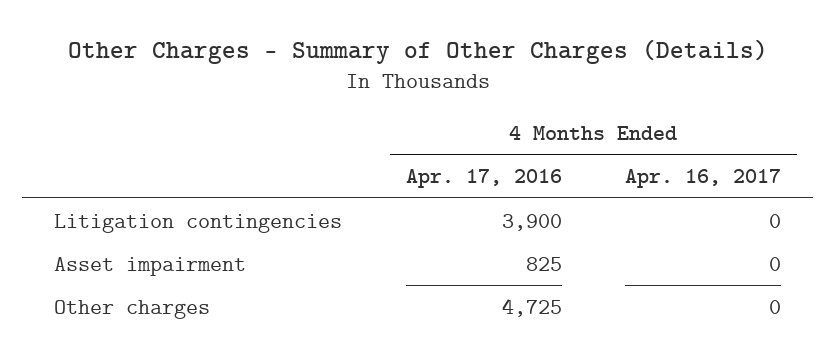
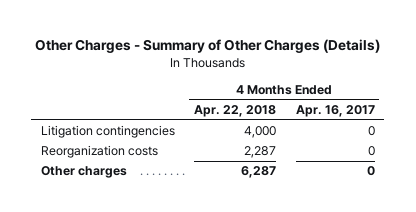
[405,169,562,189] Apr. 17, 2016 -> none
none -> [194,105,277,118] Apr. 22, 2018
[54,256,247,276] Asset impairment -> none
none -> [40,145,158,159] Reorganization costs

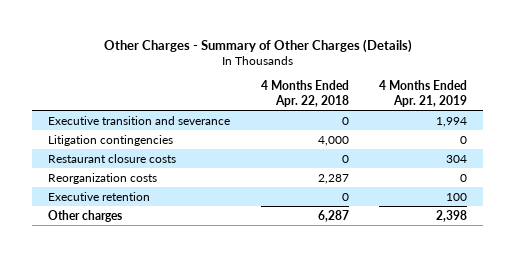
[295,105,375,118] Apr. 16, 2017 -> none
none -> [379,80,468,107] 4 Months Ended Apr. 21, 2019
none -> [47,115,230,125] Executive transition and severance
none -> [47,153,176,163] Restaurant closure costs
none -> [47,191,150,201] Executive retention

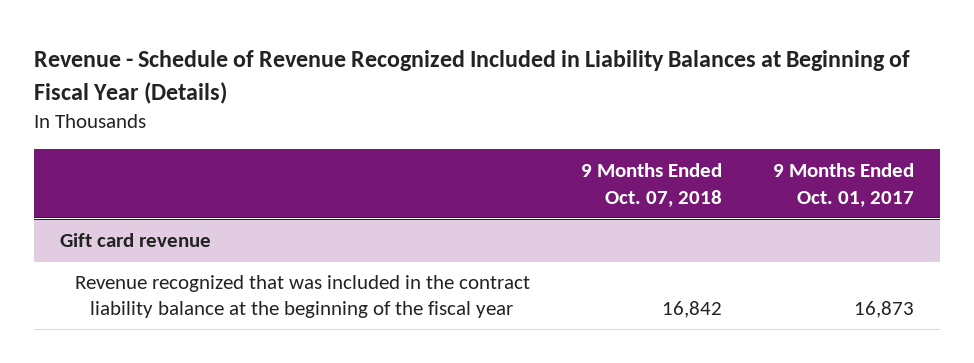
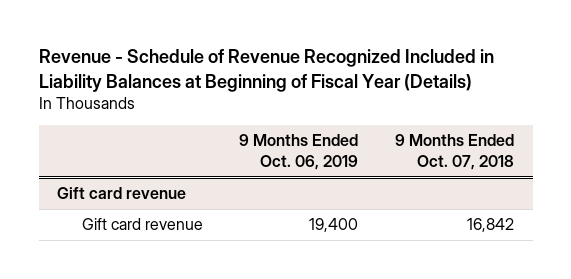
[773,162,915,207] 9 Months Ended Oct. 01, 2017 -> none
none -> [239,134,359,170] 9 Months Ended Oct. 06, 2019
[75,274,531,319] Revenue recognized that was included in the contract liability balance at the beginning of the fiscal year -> [81,218,203,231] Gift card revenue

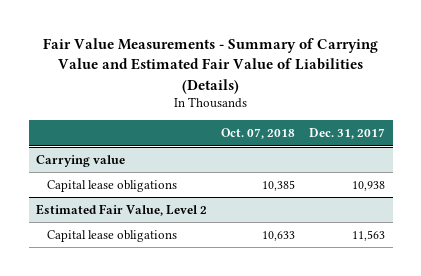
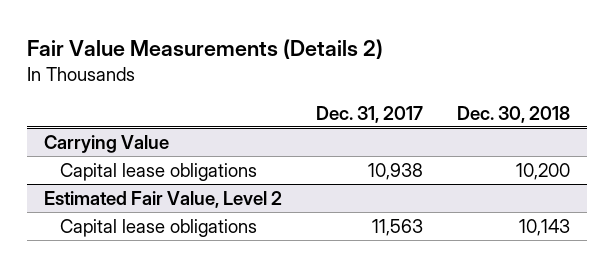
[42,37,378,94] Fair Value Measurements - Summary of Carrying Value and Estimated Fair Value of Liabilities (Details) -> [26,38,383,59] Fair Value Measurements (Details 2)
[221,128,296,140] Oct. 07, 2018 -> none
none -> [456,105,570,123] Dec. 30, 2018
[35,154,125,167] Carrying value -> [43,134,169,153] Carrying Value

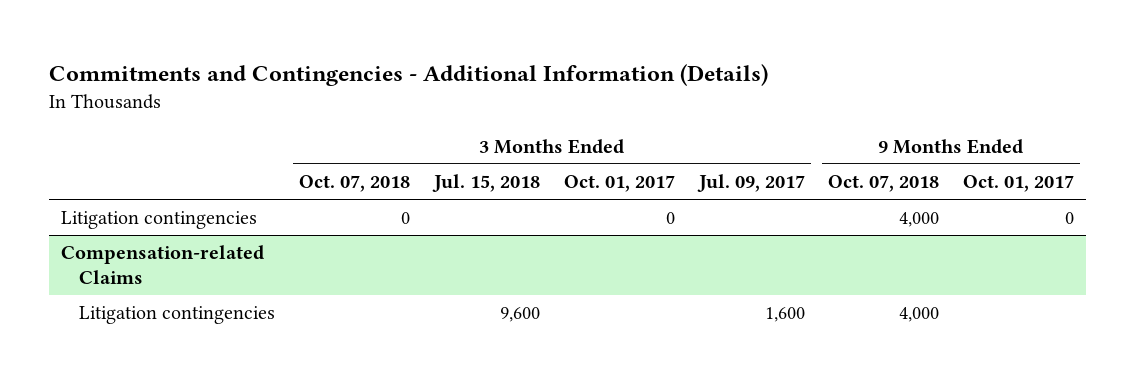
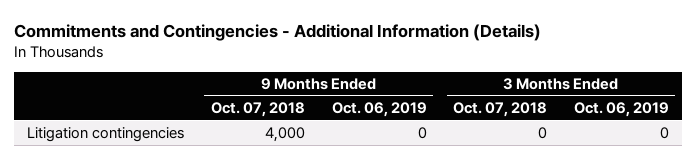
[431,173,540,192] Jul. 15, 2018 -> none
[563,174,675,192] Oct. 01, 2017 -> none
[696,173,805,192] Jul. 09, 2017 -> none
[963,174,1075,192] Oct. 01, 2017 -> none
none -> [331,102,427,118] Oct. 06, 2019
none -> [573,102,669,118] Oct. 06, 2019
[61,245,265,284] Compensation-related Claims -> none
[78,306,275,325] Litigation contingencies -> none

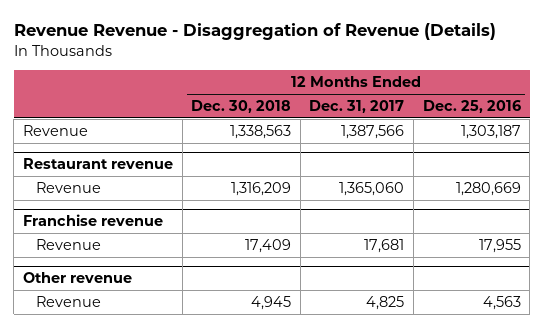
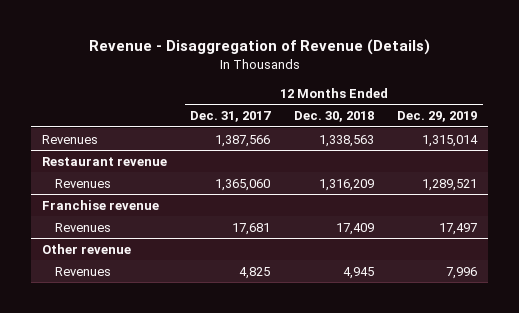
[13,23,496,41] Revenue Revenue - Disaggregation of Revenue (Details) -> [88,39,430,56] Revenue - Disaggregation of Revenue (Details)
[422,100,521,114] Dec. 25, 2016 -> none
none -> [396,111,477,123] Dec. 29, 2019
[22,124,88,136] Revenue -> [42,134,99,144] Revenues
[35,181,101,193] Revenue -> [54,178,111,188] Revenues
[35,238,101,250] Revenue -> [54,222,111,232] Revenues
[35,295,101,307] Revenue -> [54,266,111,276] Revenues

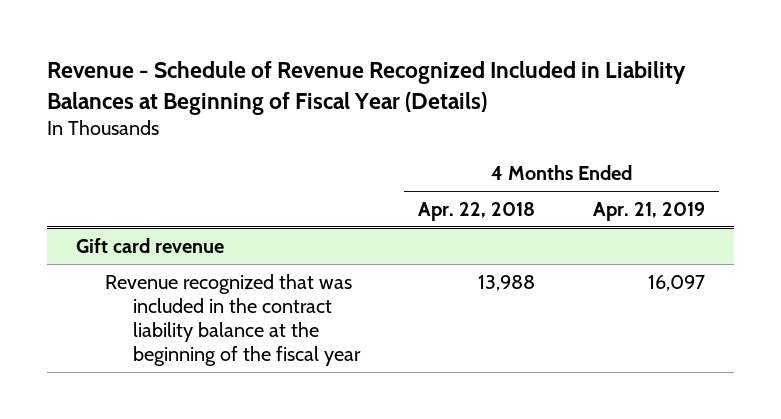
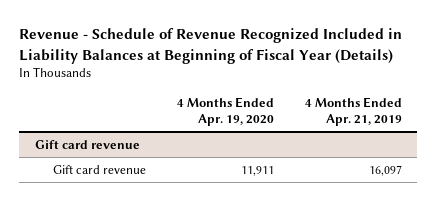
[418,201,536,221] Apr. 22, 2018 -> none
none -> [176,96,274,127] 4 Months Ended Apr. 19, 2020
[104,273,362,367] Revenue recognized that was included in the contract liability balance at the beginning of the fiscal year -> [52,164,146,174] Gift card revenue

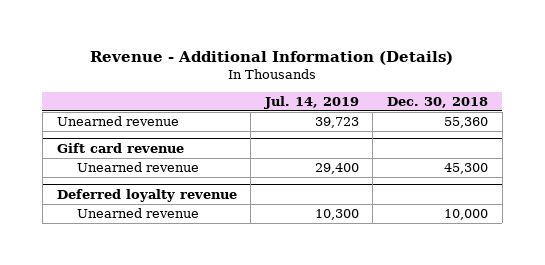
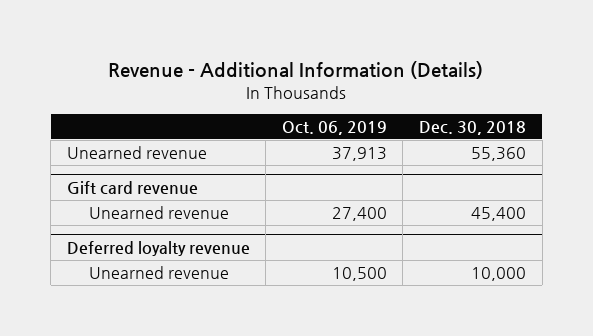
[263,95,359,109] Jul. 14, 2019 -> none
none -> [281,120,387,135] Oct. 06, 2019
[444,163,489,175] 45,300 -> [471,207,527,222] 45,400

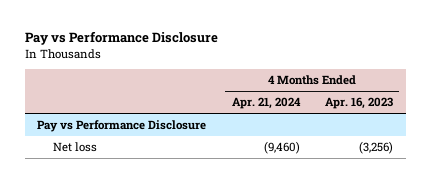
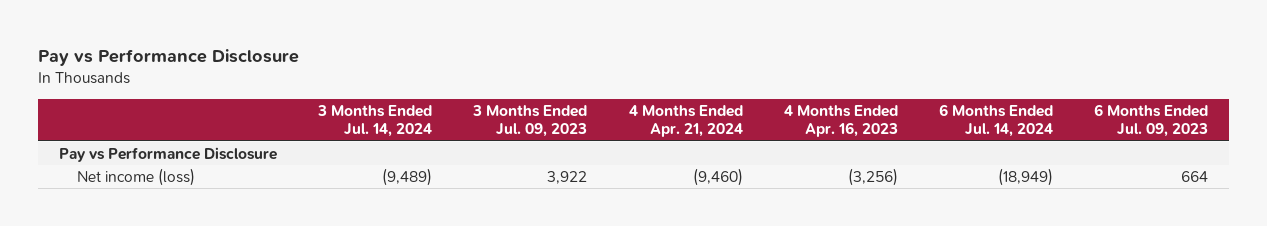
none -> [317,104,433,138] 3 Months Ended Jul. 14, 2024
none -> [472,104,588,138] 3 Months Ended Jul. 09, 2023
none -> [939,103,1054,138] 6 Months Ended Jul. 14, 2024
none -> [1094,103,1209,138] 6 Months Ended Jul. 09, 2023
[53,142,98,153] Net loss -> [77,167,196,186] Net income (loss)

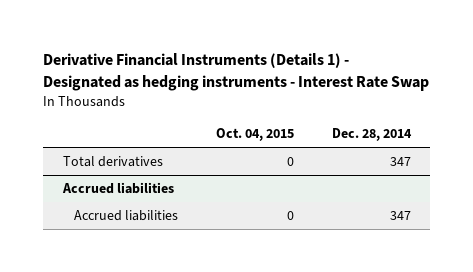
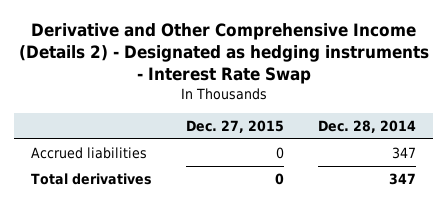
[43,53,430,91] Derivative Financial Instruments (Details 1) - Designated as hedging instruments - Interest Rate Swap -> [18,22,429,84] Derivative and Other Comprehensive Income (Details 2) - Designated as hedging instruments - Interest Rate Swap
[215,128,294,142] Oct. 04, 2015 -> none
none -> [186,119,285,133] Dec. 27, 2015
[61,182,174,195] Accrued liabilities -> none
[62,156,163,168] Total derivatives -> [30,172,152,185] Total derivatives

